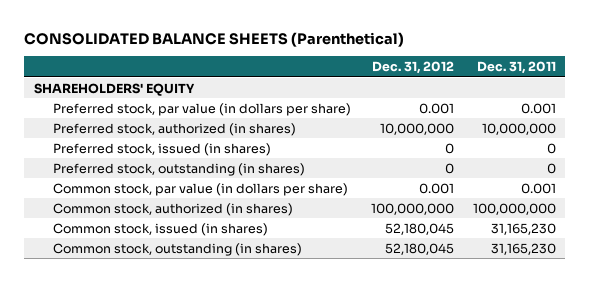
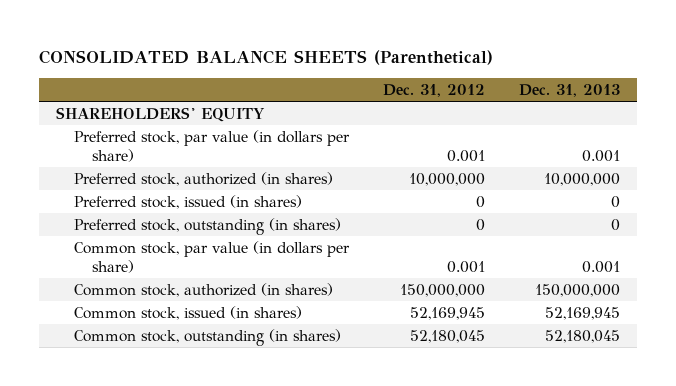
[476,61,556,75] Dec. 31, 2011 -> none
none -> [518,83,620,97] Dec. 31, 2013
[370,202,454,215] 100,000,000 -> [399,283,485,297] 150,000,000
[384,222,454,235] 52,180,045 -> [409,306,485,320] 52,169,945

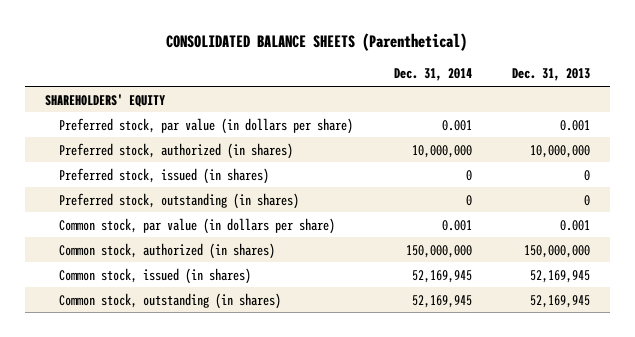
[382,83,485,97] Dec. 31, 2012 -> none
none -> [393,68,472,82] Dec. 31, 2014
[544,329,620,343] 52,180,045 -> [529,294,590,308] 52,169,945

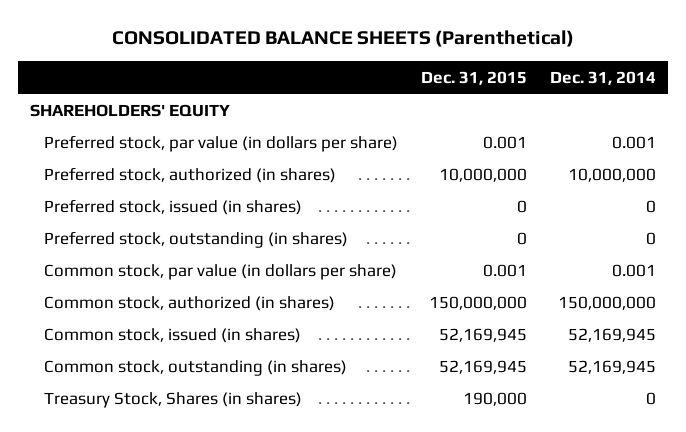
[511,68,590,82] Dec. 31, 2013 -> none
none -> [421,70,528,85] Dec. 31, 2015
none -> [44,391,303,408] Treasury Stock, Shares (in shares)

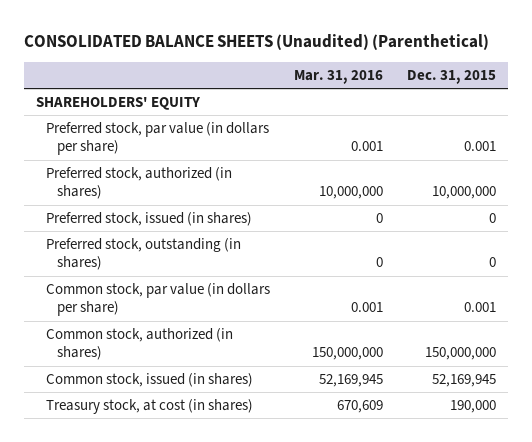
[111,30,574,48] CONSOLIDATED BALANCE SHEETS (Parenthetical) -> [23,33,489,50] CONSOLIDATED BALANCE SHEETS (Unaudited) (Parenthetical)
[550,70,657,85] Dec. 31, 2014 -> none
none -> [294,69,384,84] Mar. 31, 2016
[44,359,348,376] Common stock, outstanding (in shares) -> none
[44,391,303,408] Treasury Stock, Shares (in shares) -> [46,399,254,415] Treasury stock, at cost (in shares)

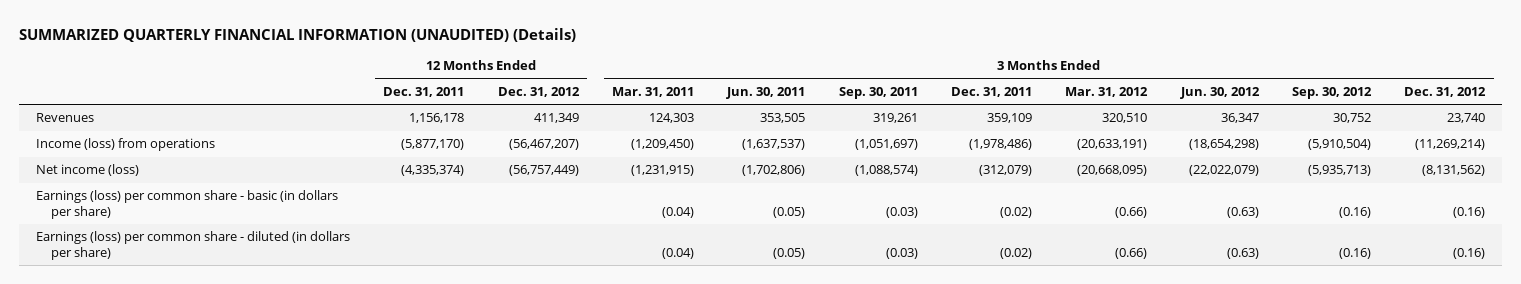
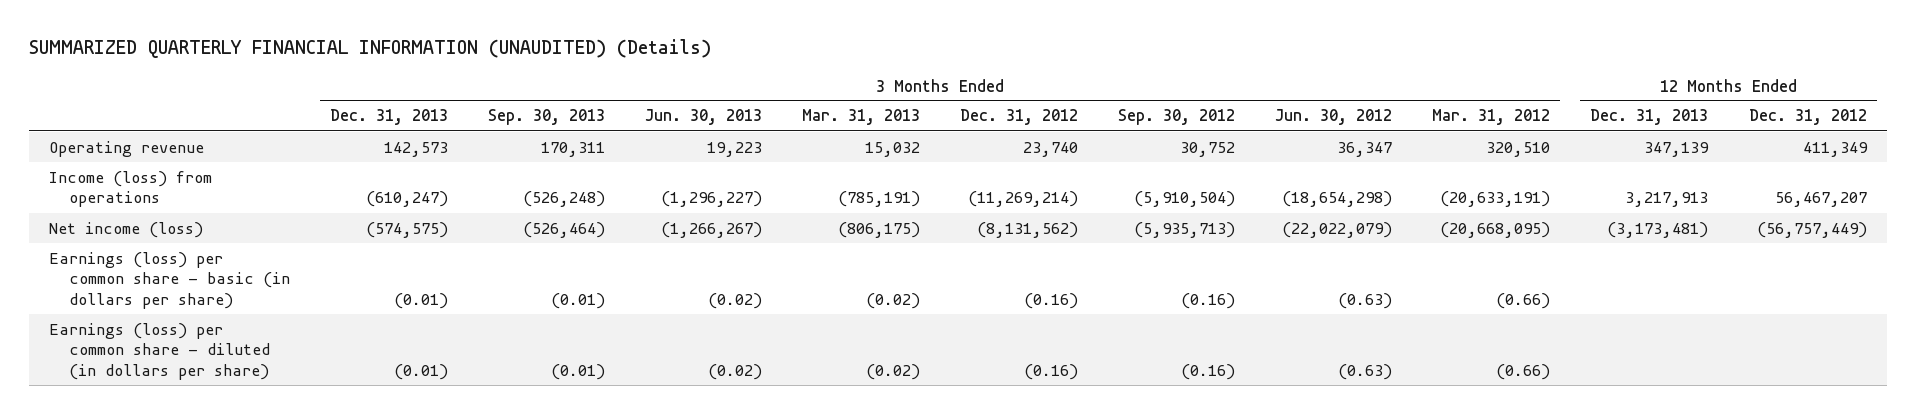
[383,87,465,98] Dec. 31, 2011 -> none
[612,87,695,98] Mar. 31, 2011 -> none
[726,87,806,100] Jun. 30, 2011 -> none
[838,87,918,100] Sep. 30, 2011 -> none
[950,87,1032,98] Dec. 31, 2011 -> none
none -> [329,109,448,126] Dec. 31, 2013
none -> [487,109,605,126] Sep. 30, 2013
none -> [644,109,762,126] Jun. 30, 2013
none -> [801,109,920,126] Mar. 31, 2013
none -> [1590,109,1709,126] Dec. 31, 2013
[36,113,95,123] Revenues -> [48,140,204,157] Operating revenue
[508,139,579,151] (56,467,207) -> [1774,192,1867,208] 56,467,207

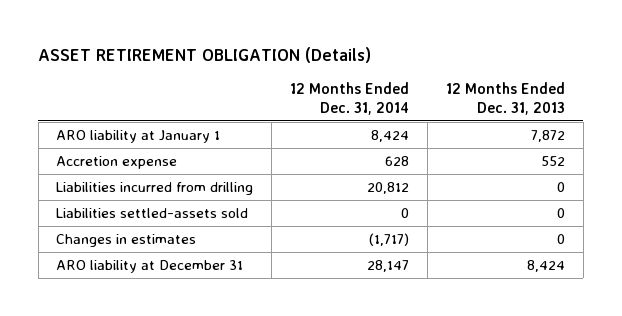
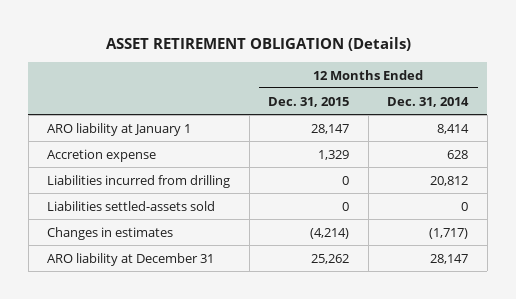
[446,82,566,115] 12 Months Ended Dec. 31, 2013 -> none
none -> [268,96,350,107] Dec. 31, 2015
[371,130,410,143] 8,424 -> [437,123,470,134] 8,414

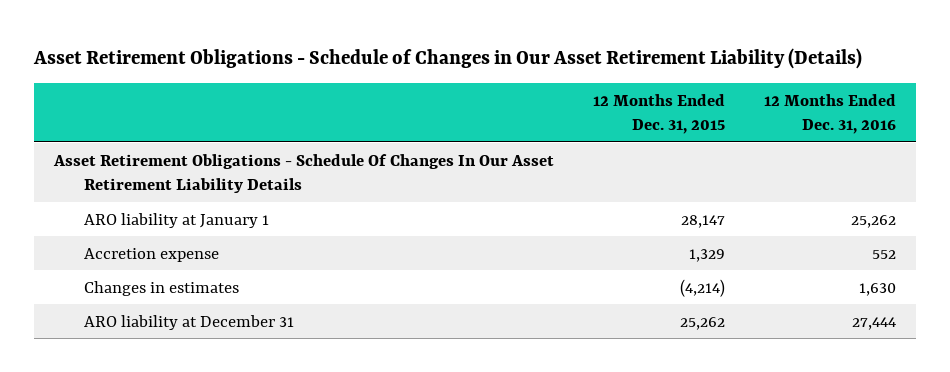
[105,36,411,51] ASSET RETIREMENT OBLIGATION (Details) -> [33,47,863,69] Asset Retirement Obligations - Schedule of Changes in Our Asset Retirement Liability (Details)
[387,96,470,107] Dec. 31, 2014 -> none
none -> [764,93,897,135] 12 Months Ended Dec. 31, 2016
none -> [52,153,554,194] Asset Retirement Obligations - Schedule Of Changes In Our Asset Retirement Liability Details
[47,174,231,188] Liabilities incurred from drilling -> none
[47,200,216,211] Liabilities settled-assets sold -> none

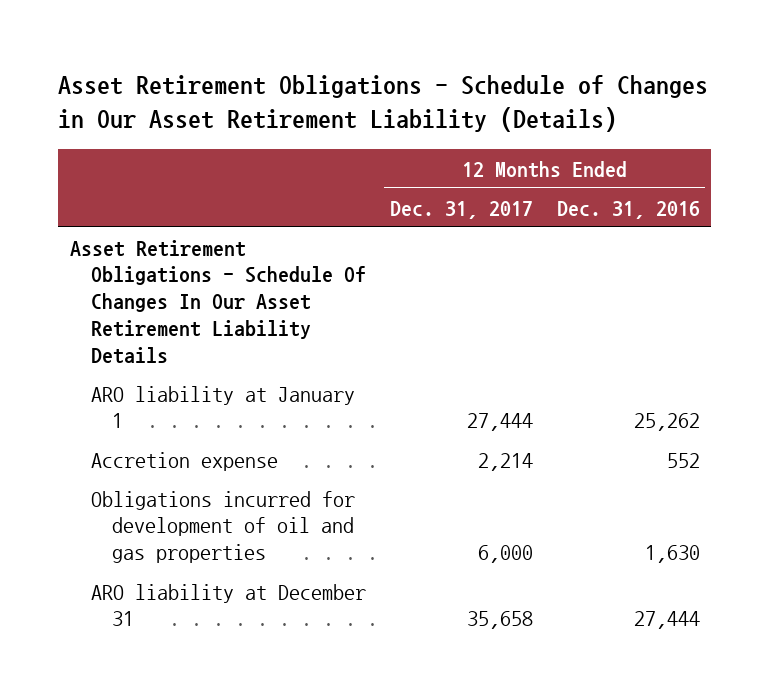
[593,93,726,135] 12 Months Ended Dec. 31, 2015 -> none
none -> [389,200,533,219] Dec. 31, 2017
[84,280,240,296] Changes in estimates -> [90,490,355,564] Obligations incurred for development of oil and gas properties

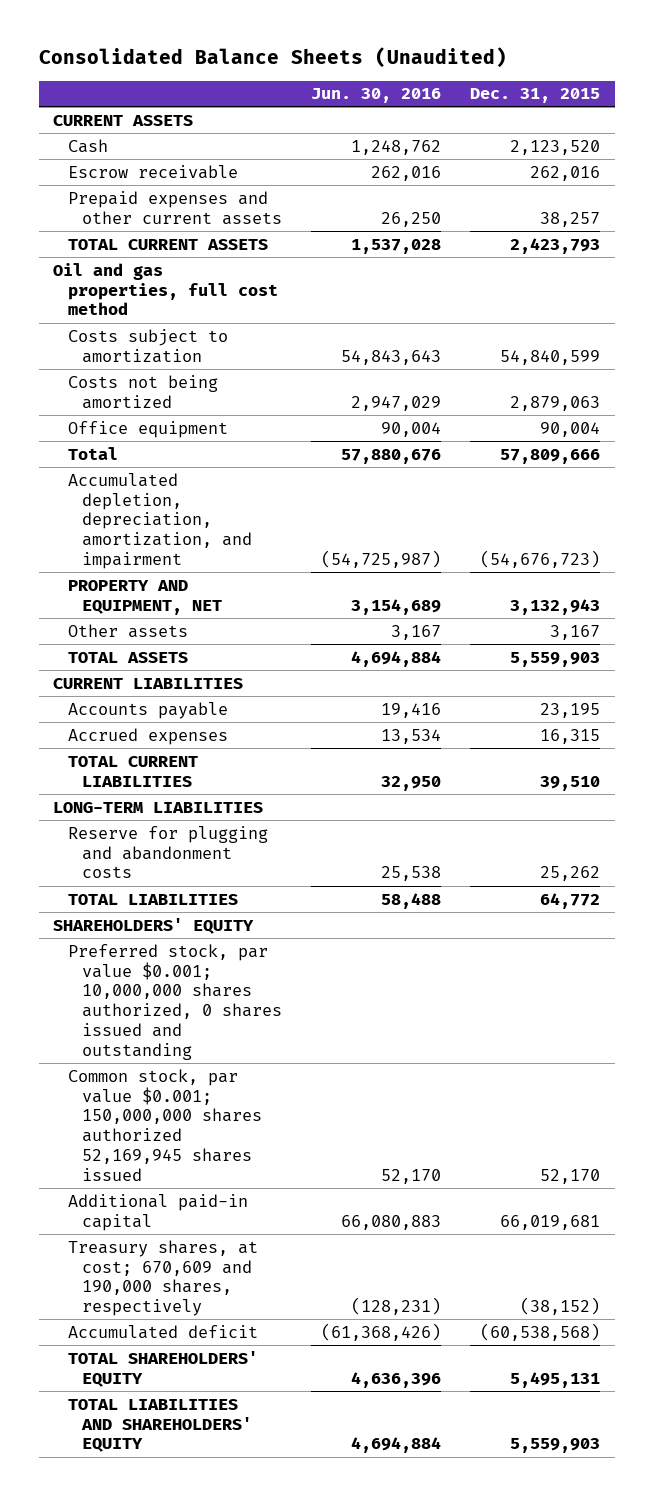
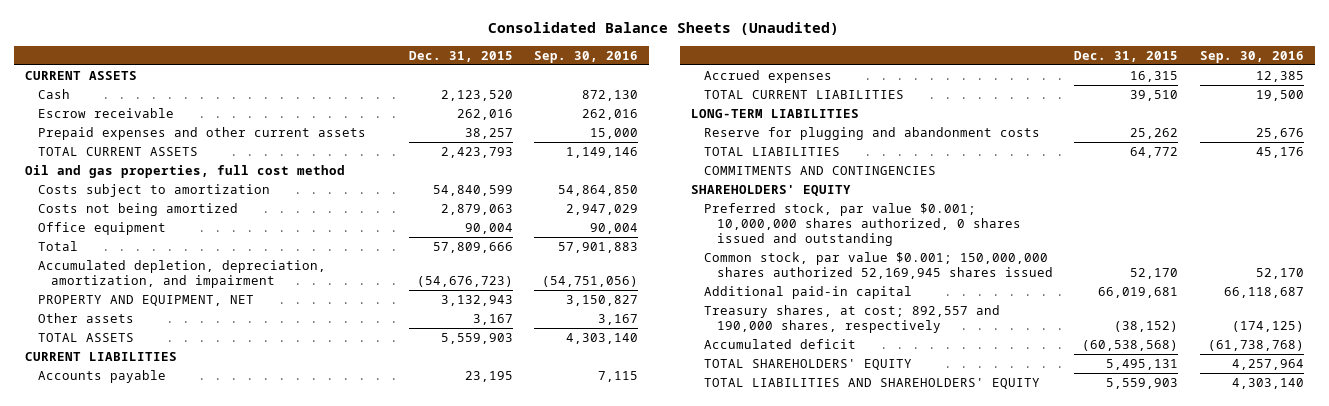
[311,88,442,104] Jun. 30, 2016 -> none
none -> [534,50,639,63] Sep. 30, 2016
none -> [703,165,936,175] COMMITMENTS AND CONTINGENCIES
[67,1239,258,1317] Treasury shares, at cost; 670,609 and 190,000 shares, respectively -> [703,304,1000,334] Treasury shares, at cost; 892,557 and 190,000 shares, respectively

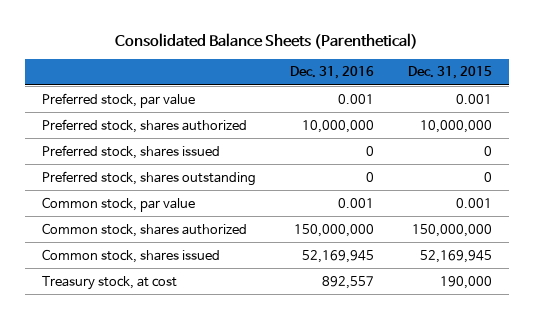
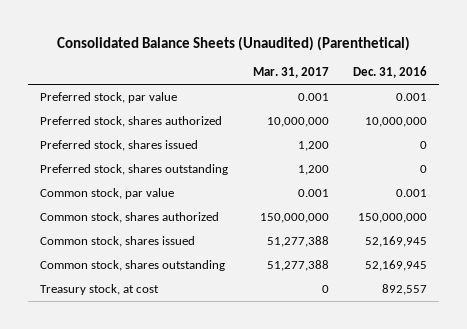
[114,32,418,49] Consolidated Balance Sheets (Parenthetical) -> [56,35,410,51] Consolidated Balance Sheets (Unaudited) (Parenthetical)
[407,66,492,80] Dec. 31, 2015 -> none
none -> [252,67,329,79] Mar. 31, 2017
none -> [40,260,226,272] Common stock, shares outstanding

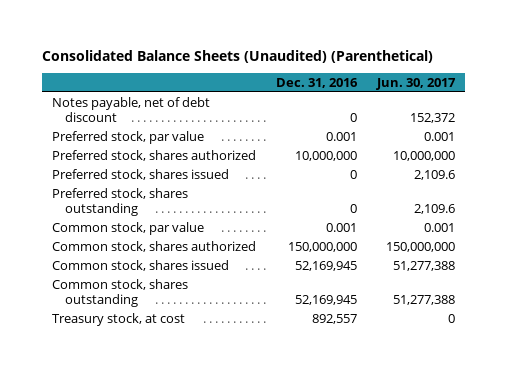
[252,67,329,79] Mar. 31, 2017 -> none
none -> [376,77,457,90] Jun. 30, 2017
none -> [51,96,210,122] Notes payable, net of debt discount

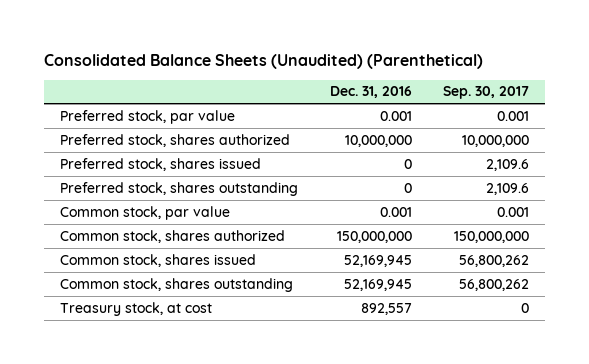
[376,77,457,90] Jun. 30, 2017 -> none
none -> [443,86,530,100] Sep. 30, 2017
[51,96,210,122] Notes payable, net of debt discount -> none

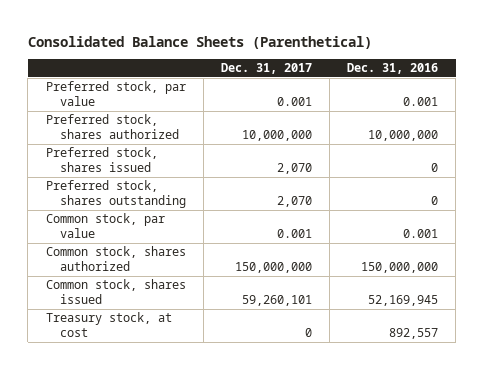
[44,53,484,69] Consolidated Balance Sheets (Unaudited) (Parenthetical) -> [27,35,372,49] Consolidated Balance Sheets (Parenthetical)
[443,86,530,100] Sep. 30, 2017 -> none
none -> [221,63,313,75] Dec. 31, 2017
[59,277,293,292] Common stock, shares outstanding -> none

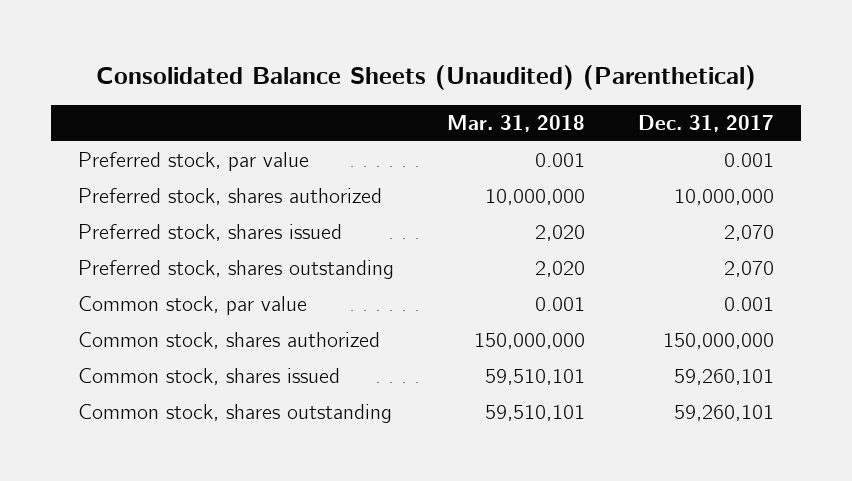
[27,35,372,49] Consolidated Balance Sheets (Parenthetical) -> [95,64,756,90] Consolidated Balance Sheets (Unaudited) (Parenthetical)
[347,63,439,75] Dec. 31, 2016 -> none
none -> [446,115,585,133] Mar. 31, 2018
[45,312,172,338] Treasury stock, at cost -> none
none -> [77,404,392,424] Common stock, shares outstanding

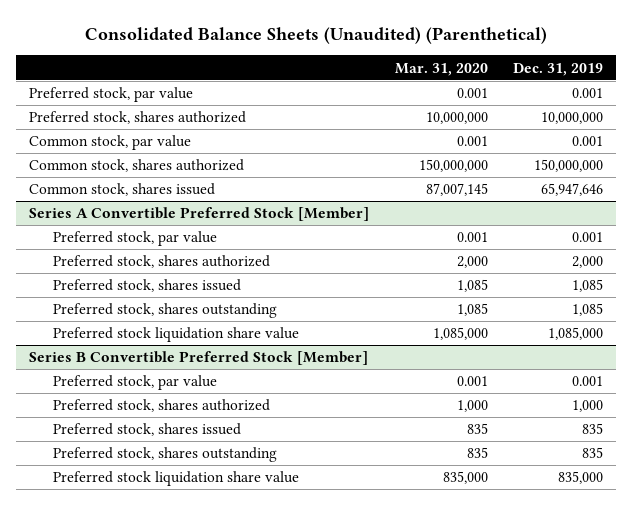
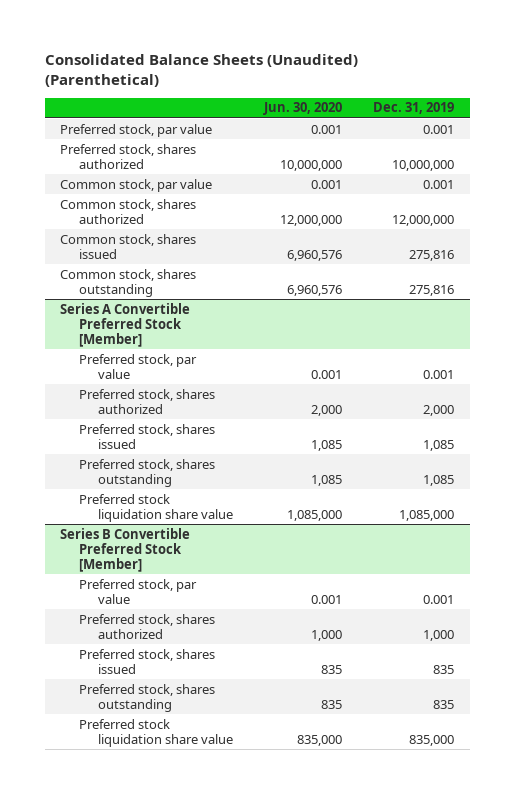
[394,62,488,76] Mar. 31, 2020 -> none
none -> [262,102,342,116] Jun. 30, 2020
[534,159,604,173] 150,000,000 -> [391,214,454,226] 12,000,000
[541,183,604,197] 65,947,646 -> [408,249,454,261] 275,816
none -> [60,268,197,297] Common stock, shares outstanding

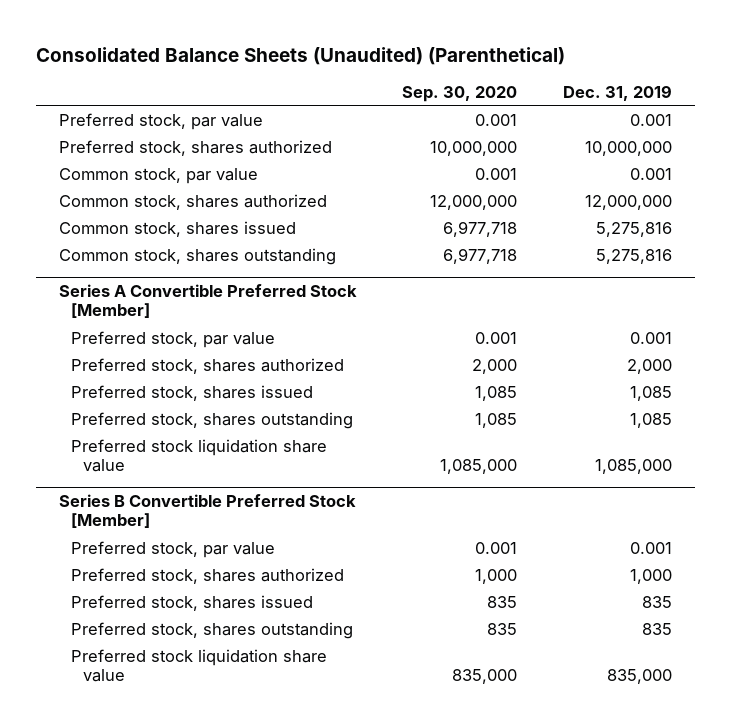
[262,102,342,116] Jun. 30, 2020 -> none
none -> [402,85,518,102] Sep. 30, 2020
[408,249,454,261] 275,816 -> [595,221,672,237] 5,275,816
[408,284,454,296] 275,816 -> [595,248,672,264] 5,275,816

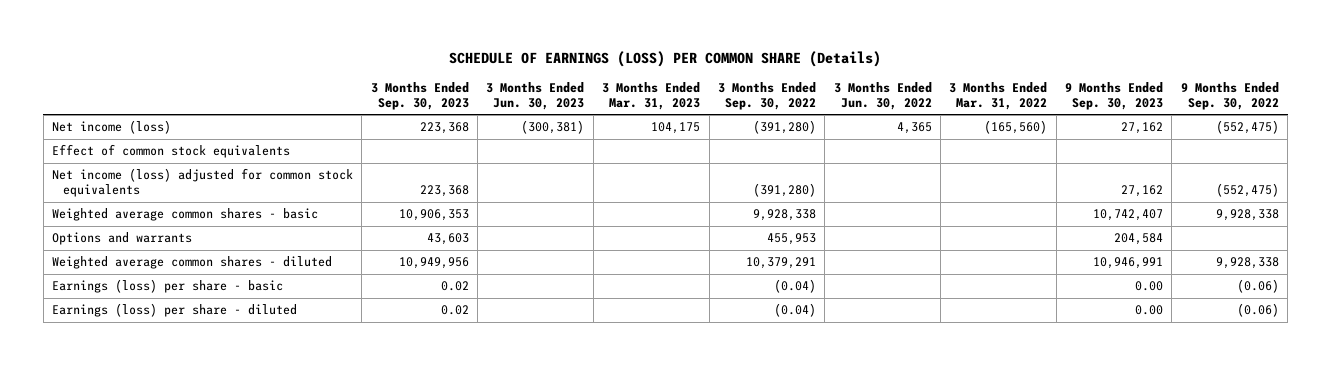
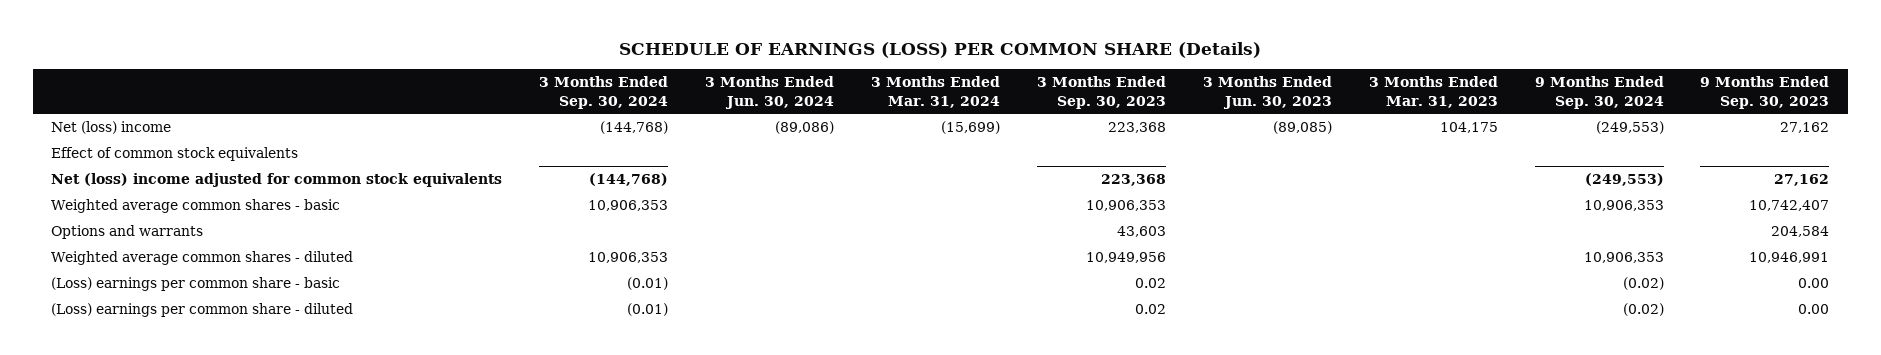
[717,81,816,110] 3 Months Ended Sep. 30, 2022 -> none
[833,81,932,110] 3 Months Ended Jun. 30, 2022 -> none
[949,81,1048,110] 3 Months Ended Mar. 31, 2022 -> none
[1180,81,1279,110] 9 Months Ended Sep. 30, 2022 -> none
none -> [539,76,669,109] 3 Months Ended Sep. 30, 2024
none -> [705,76,835,109] 3 Months Ended Jun. 30, 2024
none -> [870,76,1000,108] 3 Months Ended Mar. 31, 2024
none -> [1534,76,1664,109] 9 Months Ended Sep. 30, 2024
[52,120,172,135] Net income (loss) -> [51,121,172,135] Net (loss) income
[521,120,585,135] (300,381) -> [1272,121,1332,135] (89,085)
[52,168,354,198] Net income (loss) adjusted for common stock equivalents -> [51,173,503,188] Net (loss) income adjusted for common stock equivalents
[52,279,284,294] Earnings (loss) per share - basic -> [51,277,341,292] (Loss) earnings per common share - basic
[52,303,298,318] Earnings (loss) per share - diluted -> [51,303,354,318] (Loss) earnings per common share - diluted

